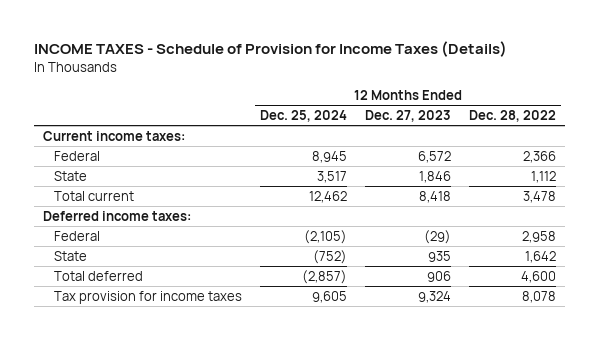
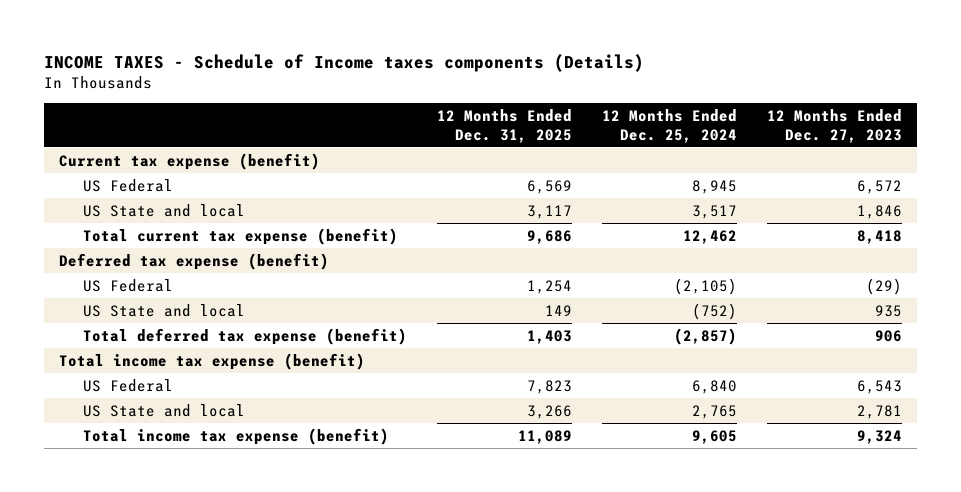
[33,41,507,58] INCOME TAXES - Schedule of Provision for Income Taxes (Details) -> [44,53,645,72] INCOME TAXES - Schedule of Income taxes components (Details)
[469,110,557,123] Dec. 28, 2022 -> none
none -> [436,108,572,143] 12 Months Ended Dec. 31, 2025
[42,130,185,141] Current income taxes: -> [59,152,321,170] Current tax expense (benefit)
[53,150,100,161] Federal -> [83,178,174,192] US Federal
[53,170,87,181] State -> [83,203,246,217] US State and local
[53,190,134,201] Total current -> [83,227,399,245] Total current tax expense (benefit)
[42,210,191,221] Deferred income taxes: -> [59,252,330,270] Deferred tax expense (benefit)
[53,230,100,241] Federal -> [83,278,174,292] US Federal
[53,250,87,261] State -> [83,303,246,317] US State and local
[53,270,143,281] Total deferred -> [83,327,408,345] Total deferred tax expense (benefit)
none -> [59,352,366,370] Total income tax expense (benefit)
none -> [83,378,174,392] US Federal
none -> [83,403,246,417] US State and local
[53,290,242,304] Tax provision for income taxes -> [83,427,390,445] Total income tax expense (benefit)

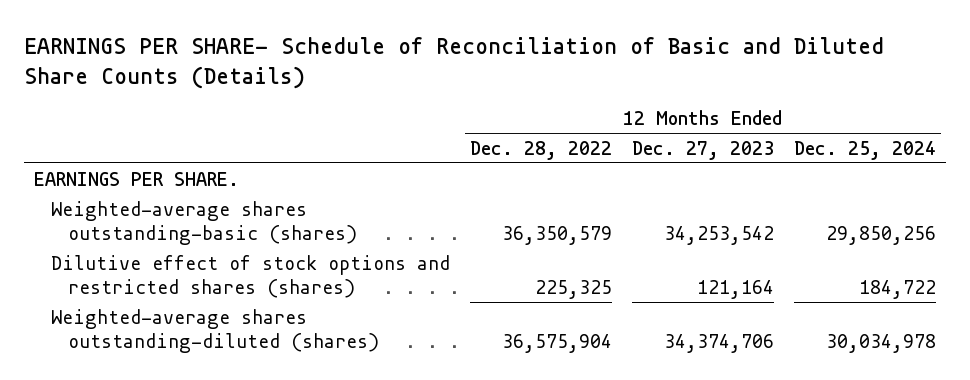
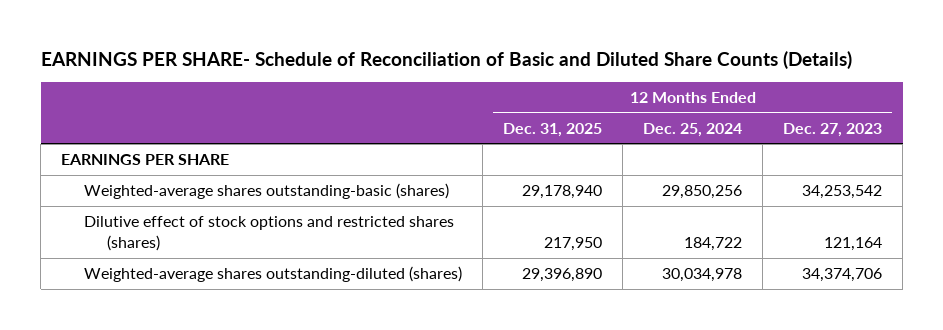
[469,140,612,160] Dec. 28, 2022 -> none
none -> [502,122,602,137] Dec. 31, 2025
[33,171,239,186] EARNINGS PER SHARE. -> [61,154,230,166] EARNINGS PER SHARE

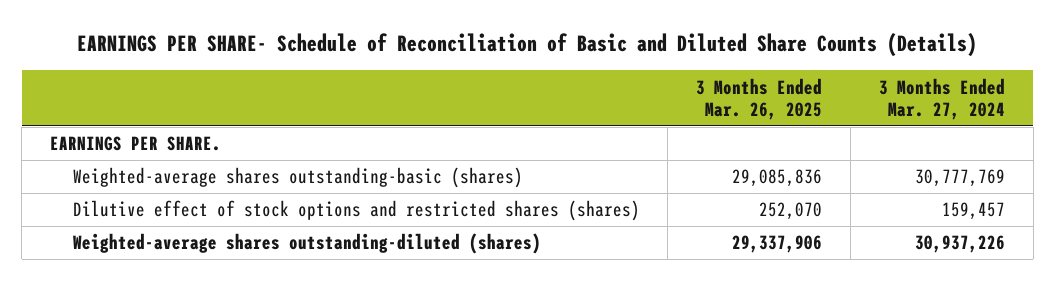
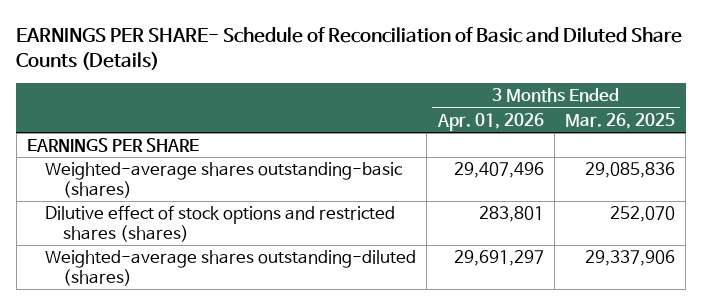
[878,77,1005,120] 3 Months Ended Mar. 27, 2024 -> none
none -> [436,112,544,131] Apr. 01, 2026
[50,136,222,152] EARNINGS PER SHARE. -> [27,138,200,153] EARNINGS PER SHARE

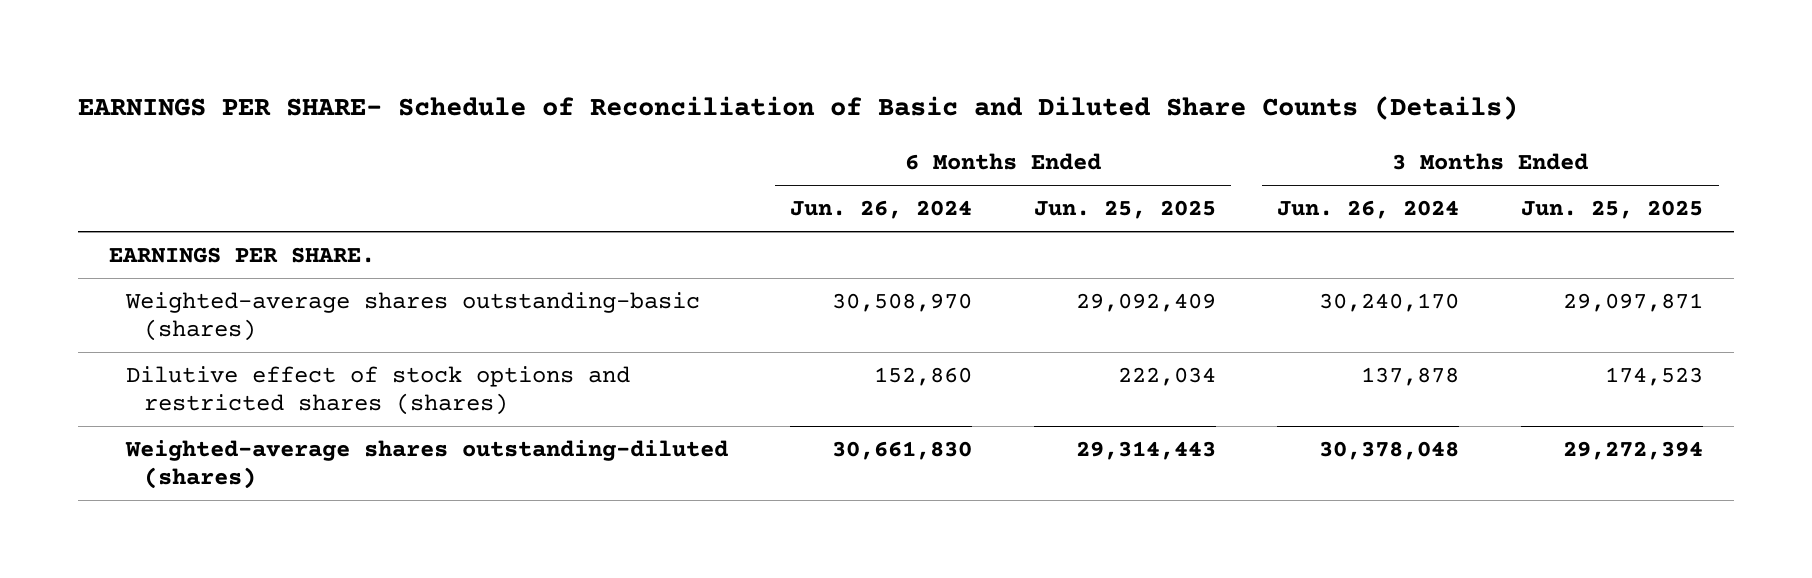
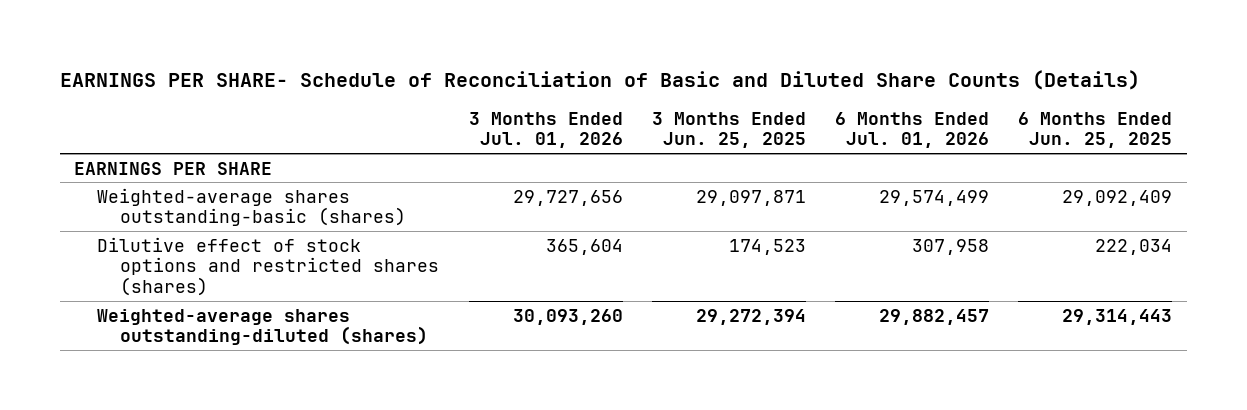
[789,200,972,220] Jun. 26, 2024 -> none
[1277,200,1460,220] Jun. 26, 2024 -> none
none -> [468,111,623,149] 3 Months Ended Jul. 01, 2026
none -> [835,111,990,149] 6 Months Ended Jul. 01, 2026
[108,246,375,263] EARNINGS PER SHARE. -> [74,161,273,175] EARNINGS PER SHARE

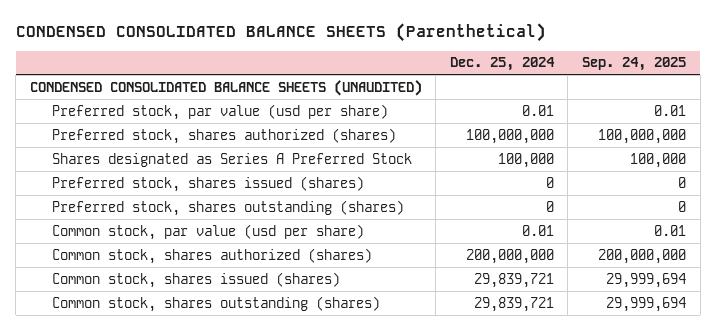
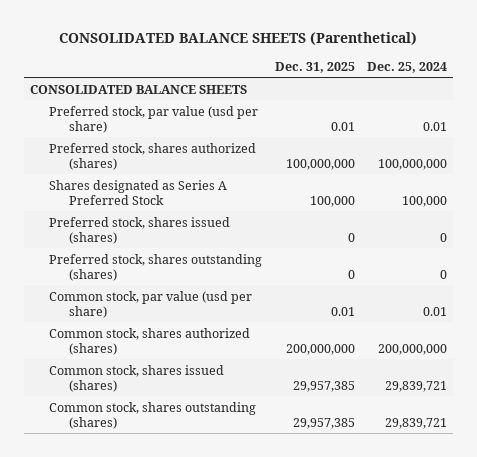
[15,22,546,42] CONDENSED CONSOLIDATED BALANCE SHEETS (Parenthetical) -> [59,31,418,45] CONSOLIDATED BALANCE SHEETS (Parenthetical)
[582,57,687,72] Sep. 24, 2025 -> none
none -> [274,61,355,73] Dec. 31, 2025
[29,79,422,96] CONDENSED CONSOLIDATED BALANCE SHEETS (UNAUDITED) -> [29,84,247,94] CONSOLIDATED BALANCE SHEETS

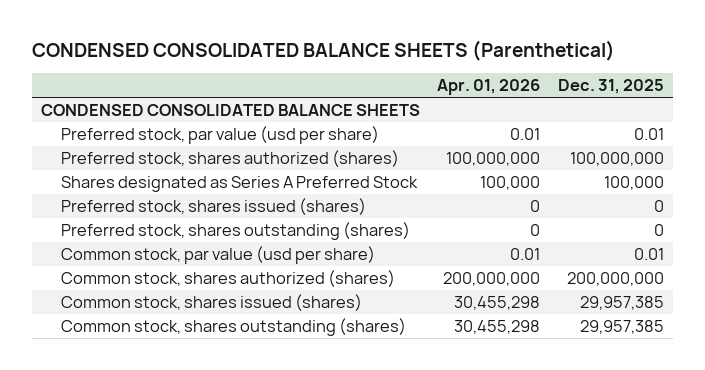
[59,31,418,45] CONSOLIDATED BALANCE SHEETS (Parenthetical) -> [31,40,615,62] CONDENSED CONSOLIDATED BALANCE SHEETS (Parenthetical)
[367,61,448,73] Dec. 25, 2024 -> none
none -> [437,79,541,96] Apr. 01, 2026
[29,84,247,94] CONSOLIDATED BALANCE SHEETS -> [40,103,420,116] CONDENSED CONSOLIDATED BALANCE SHEETS

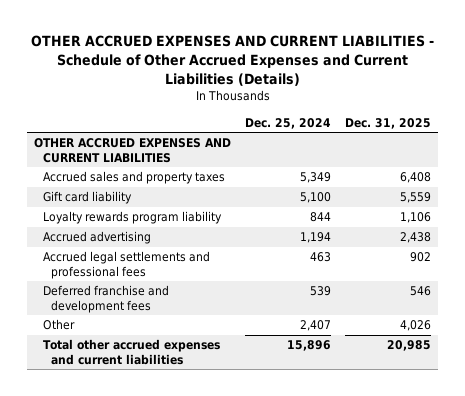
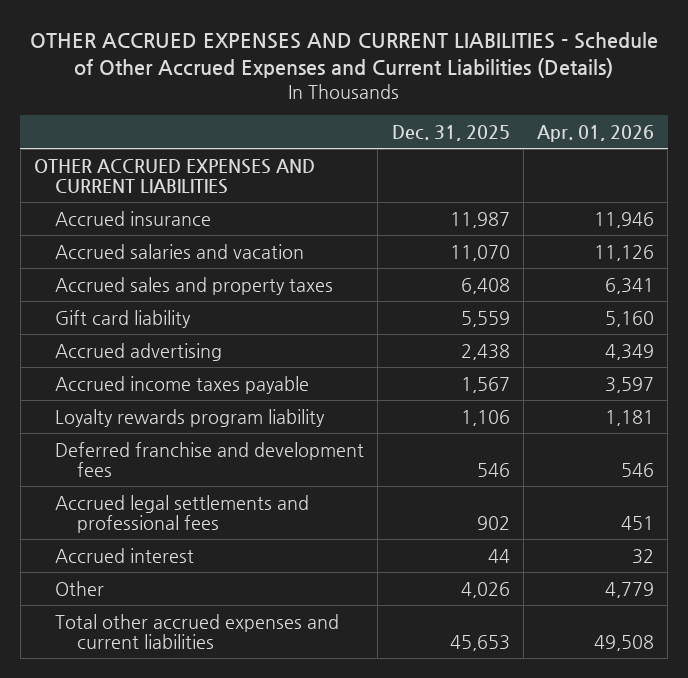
[245,117,332,129] Dec. 25, 2024 -> none
none -> [536,124,654,142] Apr. 01, 2026
none -> [55,210,212,226] Accrued insurance
none -> [55,243,305,259] Accrued salaries and vacation
none -> [55,375,310,394] Accrued income taxes payable
[42,211,222,225] Loyalty rewards program liability -> [55,408,326,427] Loyalty rewards program liability
[42,251,210,279] Accrued legal settlements and professional fees -> [55,494,310,533] Accrued legal settlements and professional fees
none -> [55,547,195,563] Accrued interest
[387,340,432,352] 20,985 -> [449,634,510,651] 45,653

